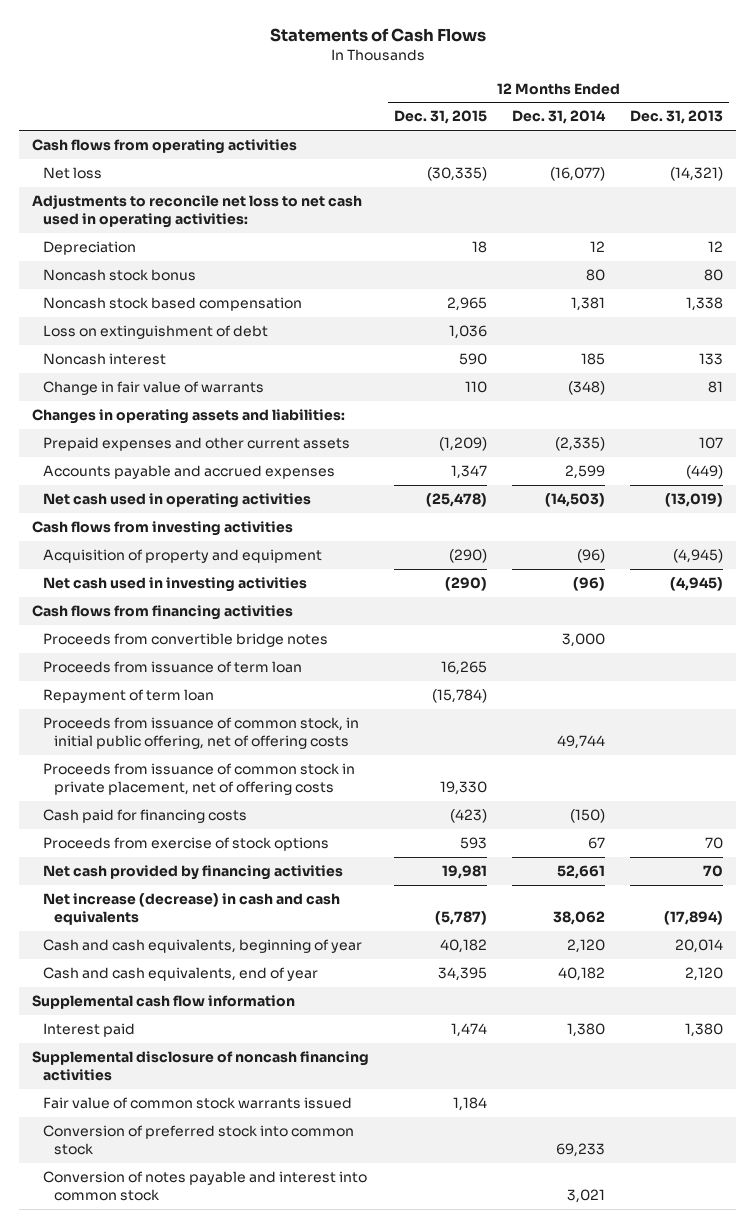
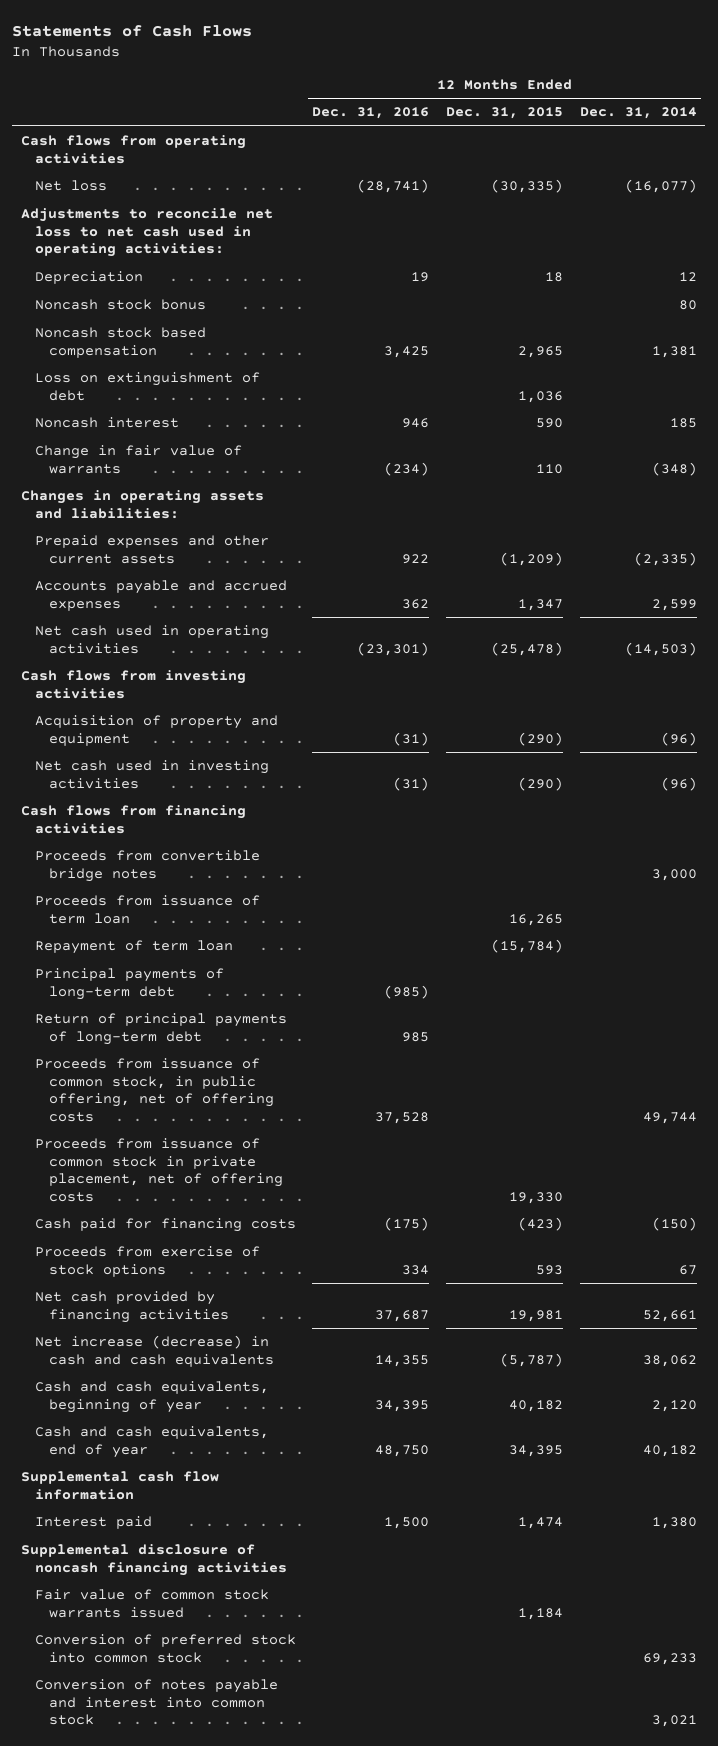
[630,110,724,125] Dec. 31, 2013 -> none
none -> [312,107,430,120] Dec. 31, 2016
none -> [34,968,224,1000] Principal payments of long-term debt
none -> [34,1013,287,1045] Return of principal payments of long-term debt
[42,717,359,750] Proceeds from issuance of common stock, in initial public offering, net of offering costs -> [34,1058,274,1122] Proceeds from issuance of common stock, in public offering, net of offering costs

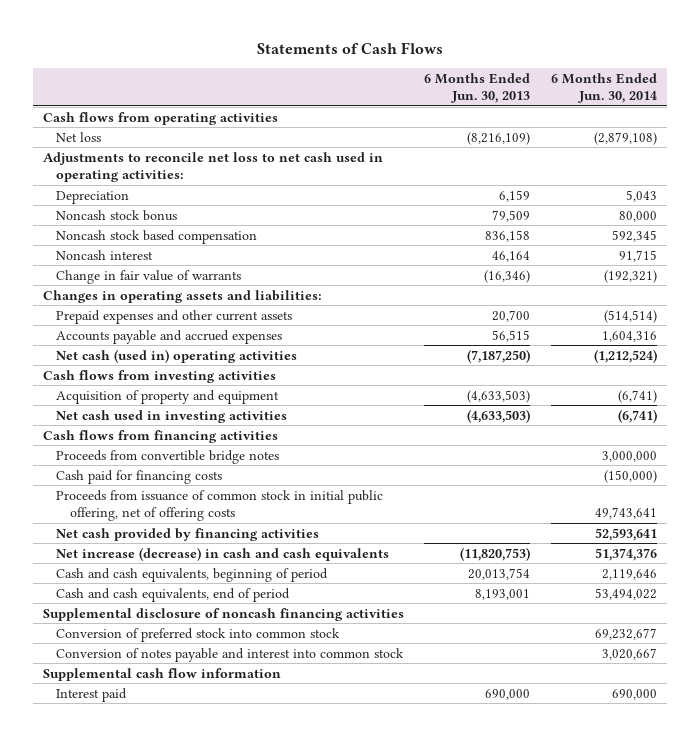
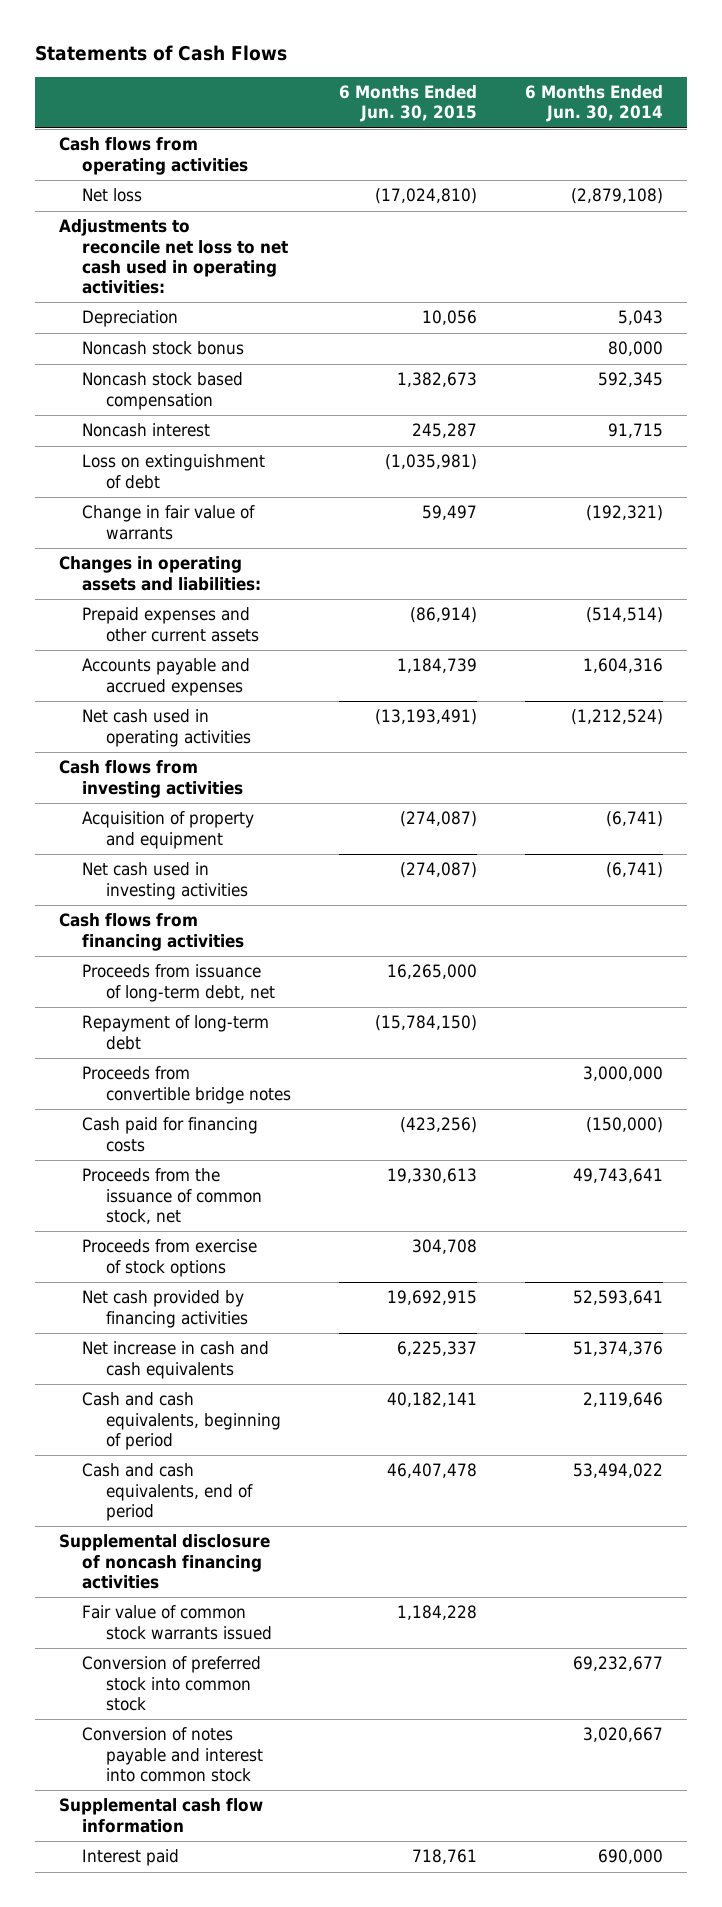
[424,72,531,103] 6 Months Ended Jun. 30, 2013 -> none
none -> [339,84,478,123] 6 Months Ended Jun. 30, 2015
none -> [82,454,266,489] Loss on extinguishment of debt
[56,348,298,363] Net cash (used in) operating activities -> [82,709,251,747] Net cash used in operating activities
none -> [82,964,275,1002] Proceeds from issuance of long-term debt, net
none -> [82,1015,270,1050] Repayment of long-term debt
[56,489,384,521] Proceeds from issuance of common stock in initial public offering, net of offering costs -> [82,1168,262,1224] Proceeds from the issuance of common stock, net
none -> [82,1239,258,1277] Proceeds from exercise of stock options
[56,546,390,561] Net increase (decrease) in cash and cash equivalents -> [82,1341,270,1379] Net increase in cash and cash equivalents
none -> [82,1605,272,1640] Fair value of common stock warrants issued

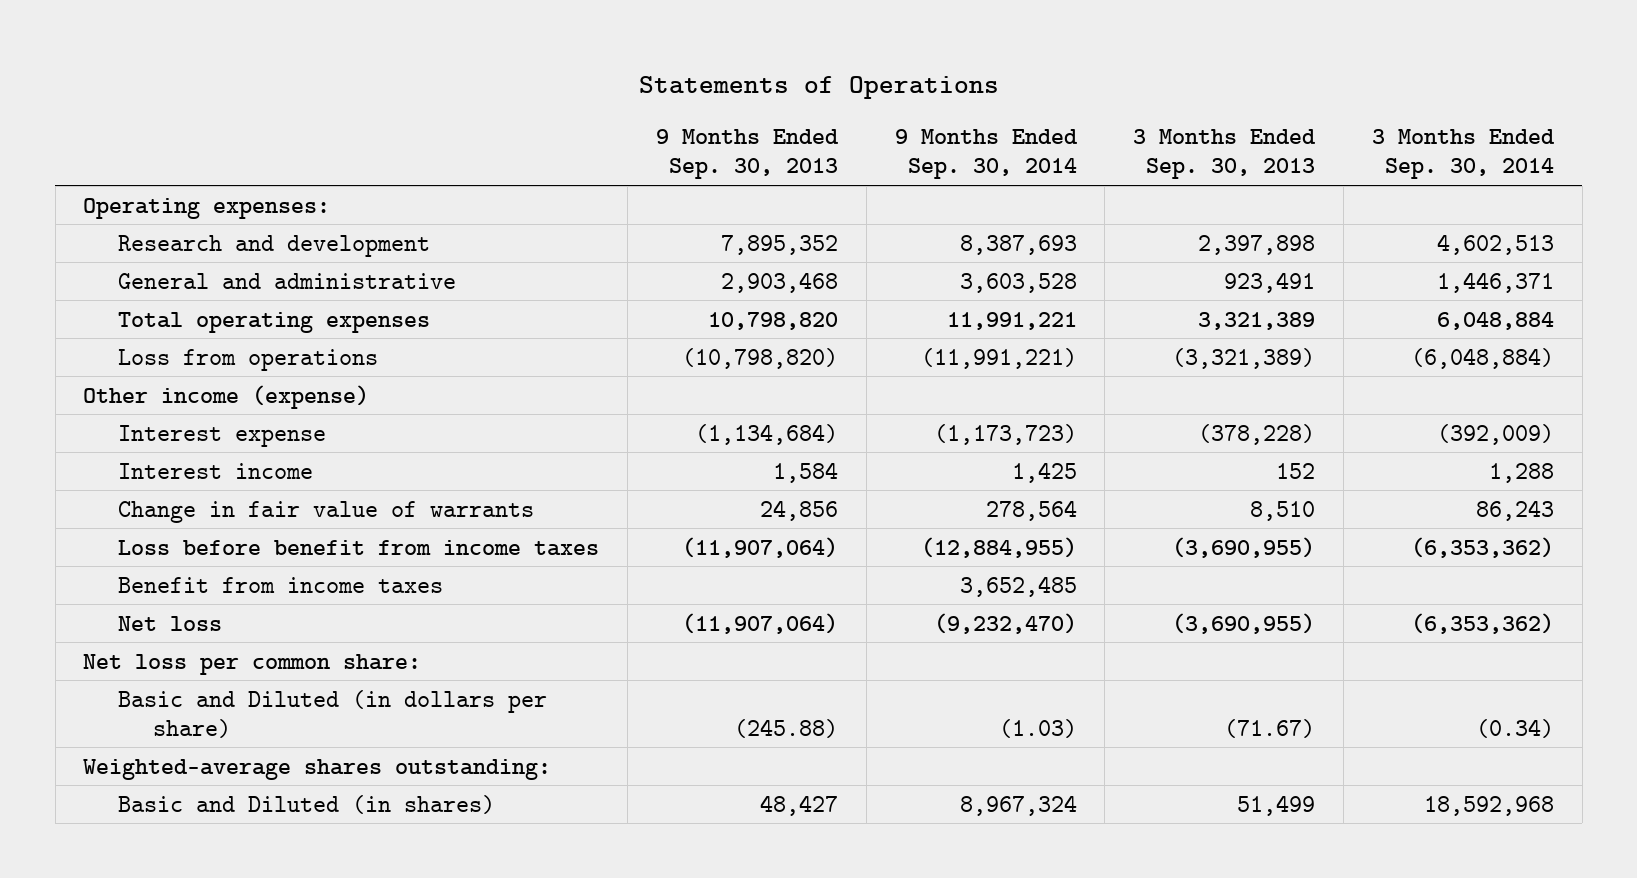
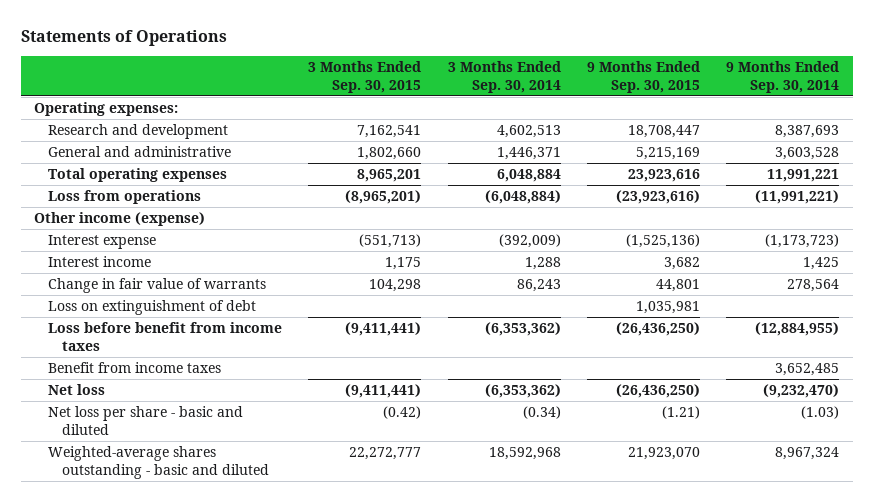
[655,129,839,180] 9 Months Ended Sep. 30, 2013 -> none
[1133,129,1317,180] 3 Months Ended Sep. 30, 2013 -> none
none -> [308,61,422,94] 3 Months Ended Sep. 30, 2015
none -> [586,61,700,94] 9 Months Ended Sep. 30, 2015
none -> [47,299,256,315] Loss on extinguishment of debt
[83,653,422,675] Net loss per common share: -> none
[83,758,552,780] Weighted-average shares outstanding: -> none
[118,689,548,738] Basic and Diluted (in dollars per share) -> [47,405,243,435] Net loss per share - basic and diluted
[118,794,496,814] Basic and Diluted (in shares) -> [47,445,270,479] Weighted-average shares outstanding - basic and diluted

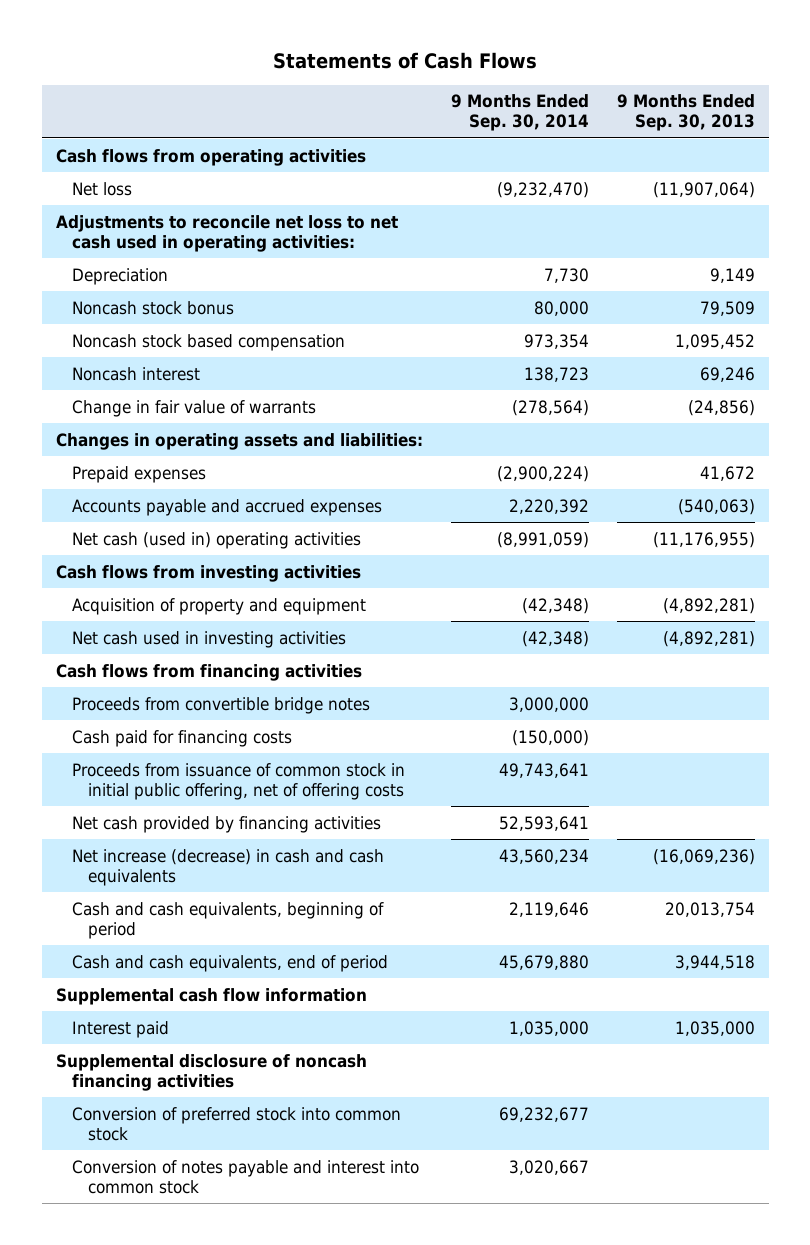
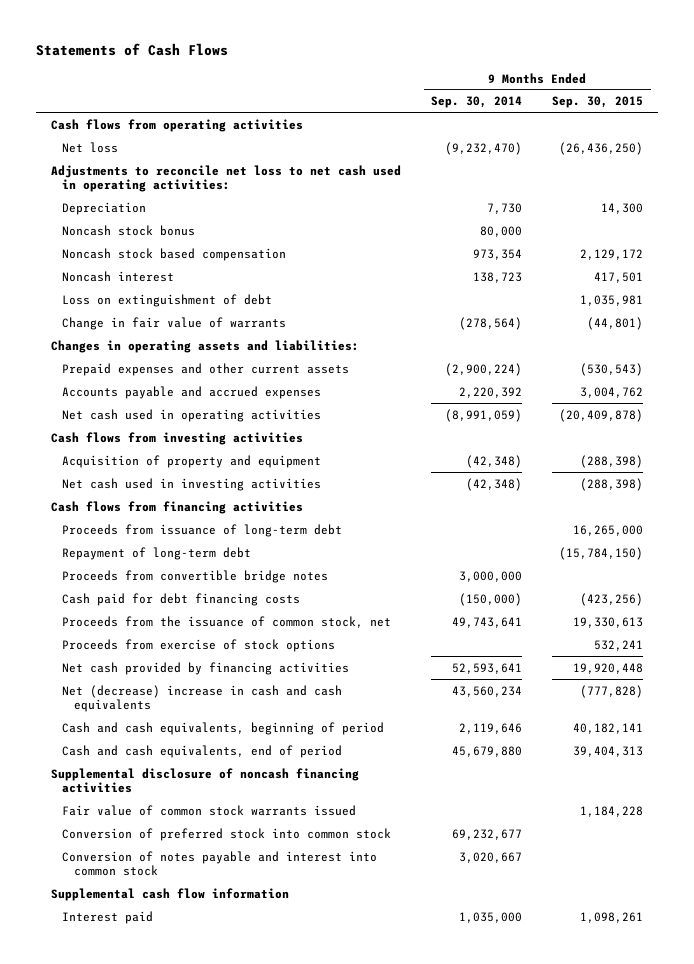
[616,94,755,132] 9 Months Ended Sep. 30, 2013 -> none
none -> [552,96,644,109] Sep. 30, 2015
none -> [62,293,273,307] Loss on extinguishment of debt
[71,465,206,483] Prepaid expenses -> [62,362,350,376] Prepaid expenses and other current assets
[71,531,361,549] Net cash (used in) operating activities -> [62,408,322,422] Net cash used in operating activities
none -> [62,523,343,537] Proceeds from issuance of long-term debt
none -> [62,546,252,560] Repayment of long-term debt
[71,729,292,747] Cash paid for financing costs -> [62,592,301,606] Cash paid for debt financing costs
[71,762,405,800] Proceeds from issuance of common stock in initial public offering, net of offering costs -> [62,615,392,628] Proceeds from the issuance of common stock, net
none -> [62,638,336,652] Proceeds from exercise of stock options
[71,848,384,886] Net increase (decrease) in cash and cash equivalents -> [62,684,343,712] Net (decrease) increase in cash and cash equivalents
none -> [62,804,357,816] Fair value of common stock warrants issued
[55,987,367,1005] Supplemental cash flow information -> [51,887,290,901] Supplemental cash flow information
[71,1020,169,1038] Interest paid -> [62,910,154,924] Interest paid

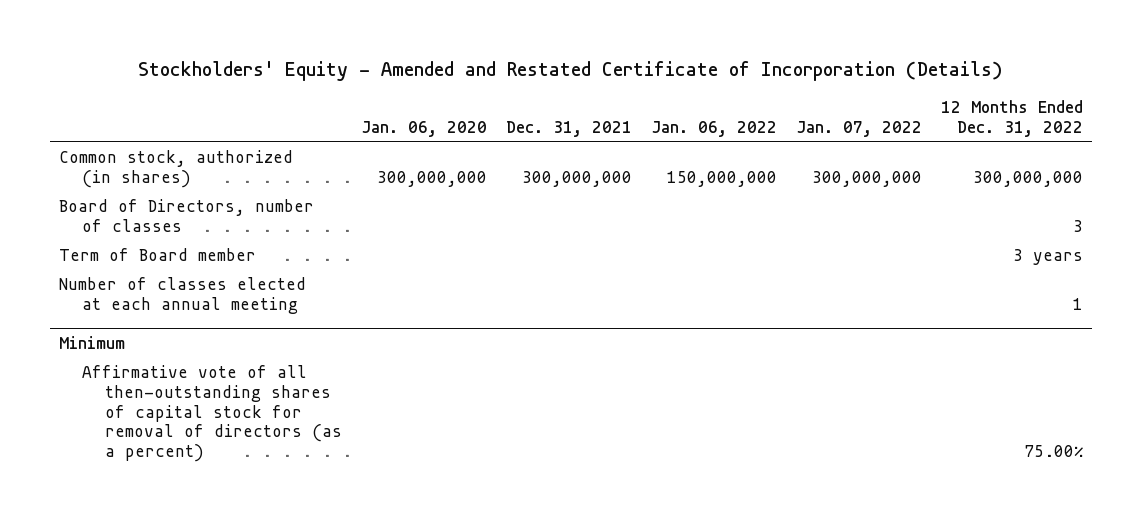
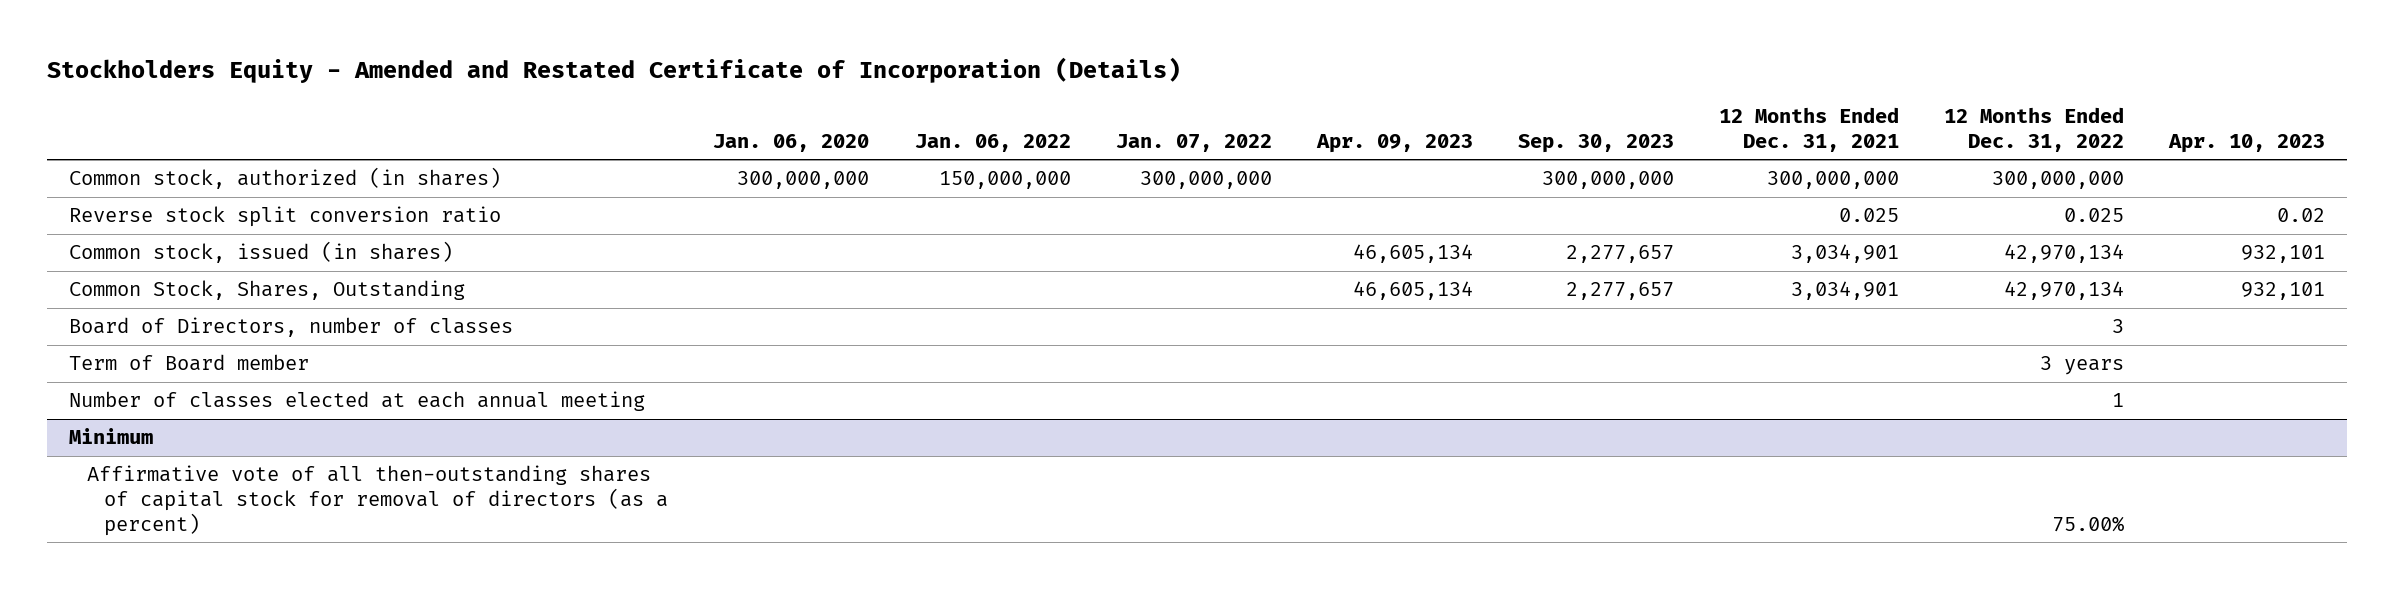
[138,61,1004,82] Stockholders' Equity - Amended and Restated Certificate of Incorporation (Details) -> [46,56,1181,83] Stockholders Equity - Amended and Restated Certificate of Incorporation (Details)
[506,121,633,138] Dec. 31, 2021 -> none
none -> [1315,134,1473,154] Apr. 09, 2023
none -> [1517,134,1674,154] Sep. 30, 2023
none -> [1718,107,1899,153] 12 Months Ended Dec. 31, 2021
none -> [2167,134,2325,154] Apr. 10, 2023
none -> [69,206,502,228] Reverse stock split conversion ratio
none -> [69,241,454,264] Common stock, issued (in shares)
none -> [69,280,466,301] Common Stock, Shares, Outstanding

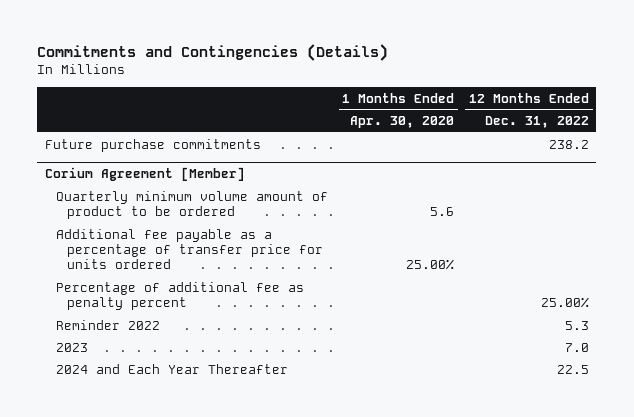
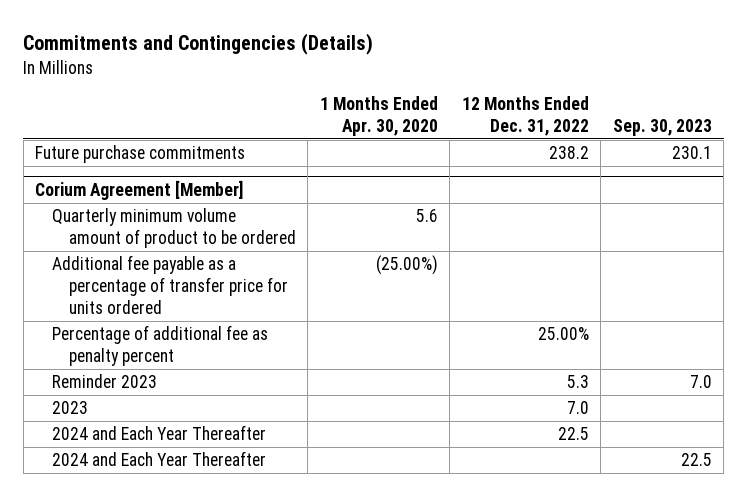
none -> [612,118,712,136] Sep. 30, 2023
[406,258,455,270] 25.00% -> [375,255,438,276] (25.00%)
[55,319,160,330] Reminder 2022 -> [52,374,158,389] Reminder 2023
none -> [52,451,267,467] 2024 and Each Year Thereafter

